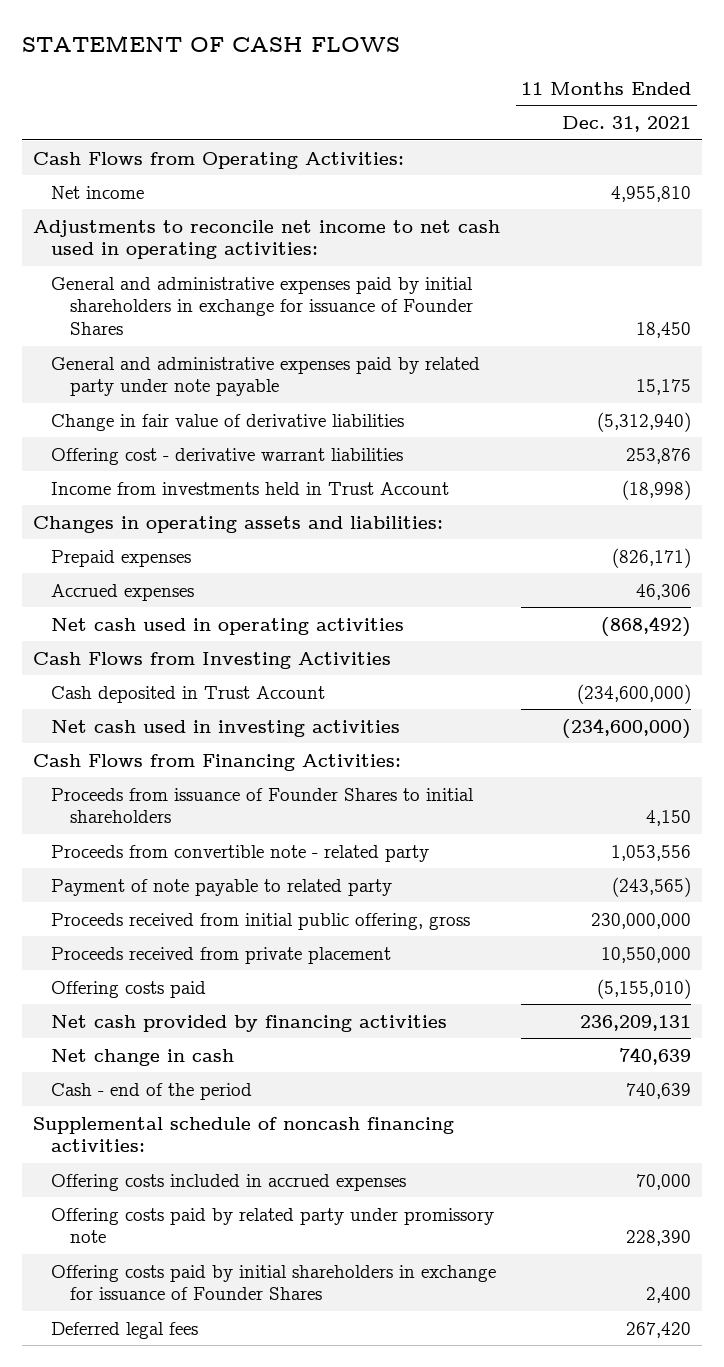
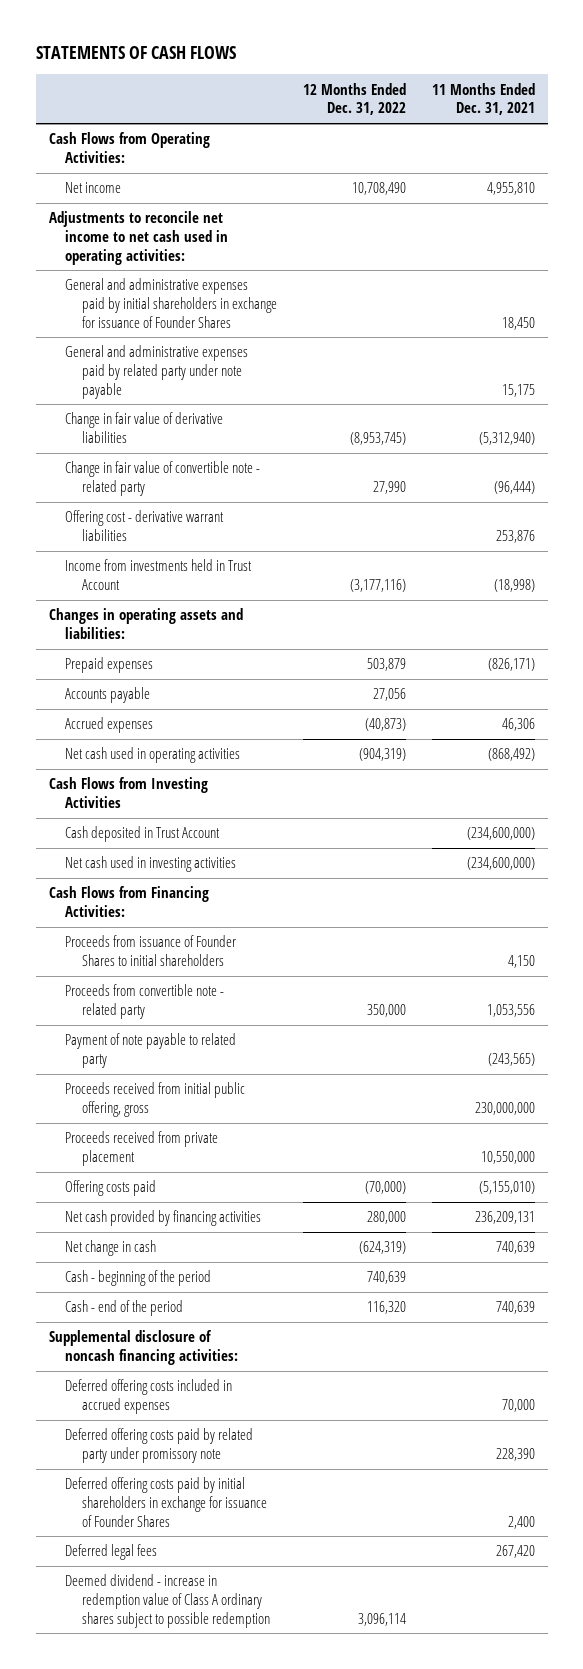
[22,34,401,52] STATEMENT OF CASH FLOWS -> [35,46,236,60] STATEMENTS OF CASH FLOWS
none -> [302,82,406,116] 12 Months Ended Dec. 31, 2022
none -> [65,461,261,497] Change in fair value of convertible note - related party
none -> [65,687,151,704] Accounts payable
none -> [65,1270,212,1287] Cash - beginning of the period
[32,1116,454,1153] Supplemental schedule of noncash financing activities: -> [48,1330,239,1366] Supplemental disclosure of noncash financing activities:
[51,1173,407,1191] Offering costs included in accrued expenses -> [65,1379,233,1415] Deferred offering costs included in accrued expenses
[51,1207,495,1244] Offering costs paid by related party under promissory note -> [65,1428,254,1464] Deferred offering costs paid by related party under promissory note
[51,1264,497,1301] Offering costs paid by initial shareholders in exchange for issuance of Founder Shares -> [65,1477,267,1527] Deferred offering costs paid by initial shareholders in exchange for issuance of Founder Shares
none -> [65,1574,270,1628] Deemed dividend - increase in redemption value of Class A ordinary shares subject to possible redemption

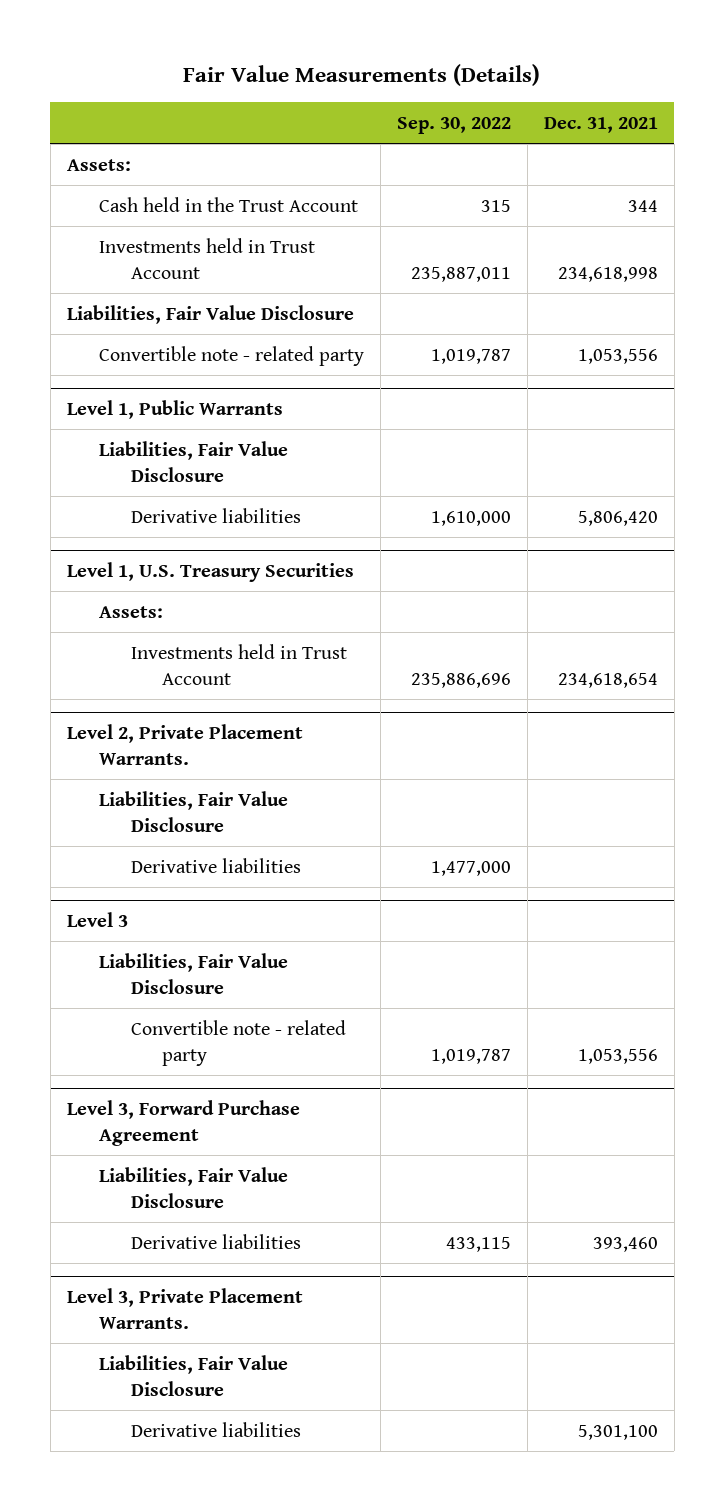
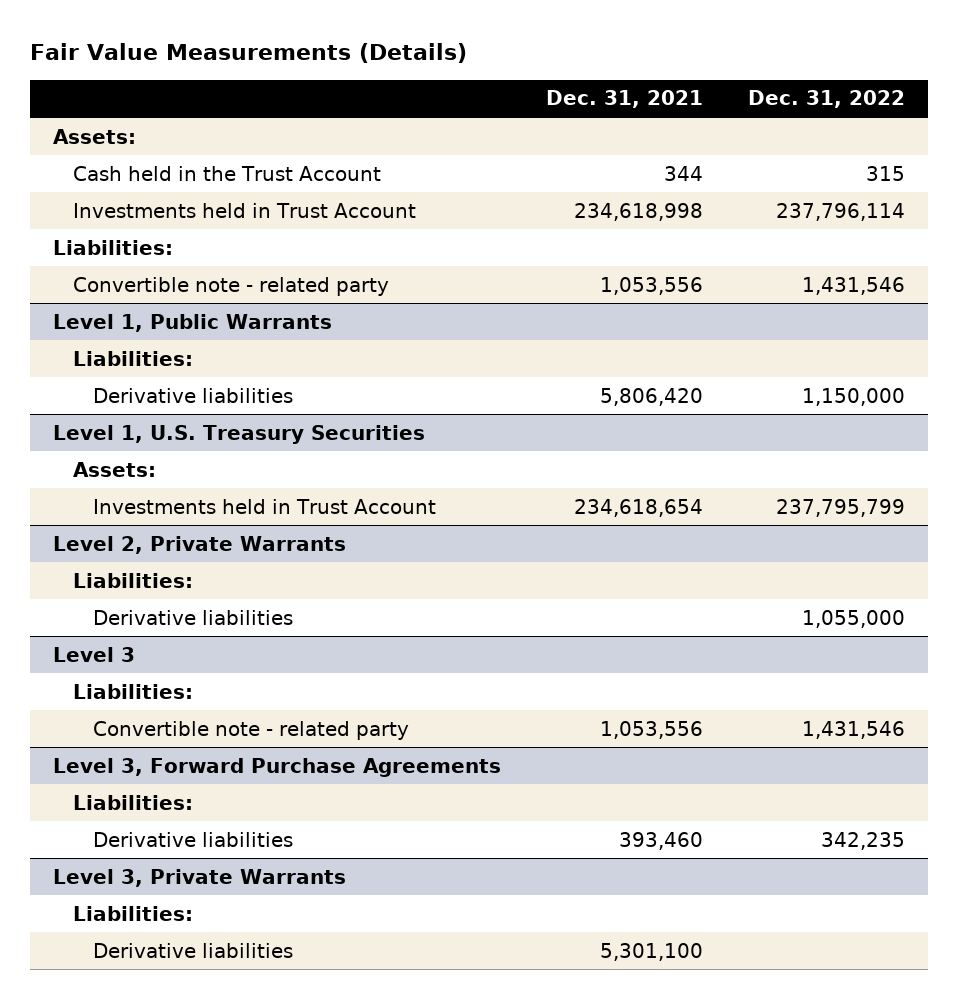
[396,116,511,134] Sep. 30, 2022 -> none
none -> [748,90,906,109] Dec. 31, 2022
[67,304,355,324] Liabilities, Fair Value Disclosure -> [53,239,174,255] Liabilities:
[98,440,288,482] Liabilities, Fair Value Disclosure -> [72,350,193,366] Liabilities:
[67,723,304,765] Level 2, Private Placement Warrants. -> [53,535,347,554] Level 2, Private Warrants
[98,790,288,832] Liabilities, Fair Value Disclosure -> [72,572,193,588] Liabilities:
[98,952,288,994] Liabilities, Fair Value Disclosure -> [72,683,193,699] Liabilities:
[67,1099,301,1146] Level 3, Forward Purchase Agreement -> [53,757,502,777] Level 3, Forward Purchase Agreements
[98,1166,288,1208] Liabilities, Fair Value Disclosure -> [72,794,193,810] Liabilities:
[67,1287,304,1329] Level 3, Private Placement Warrants. -> [53,868,347,887] Level 3, Private Warrants
[98,1354,288,1396] Liabilities, Fair Value Disclosure -> [72,905,193,921] Liabilities:

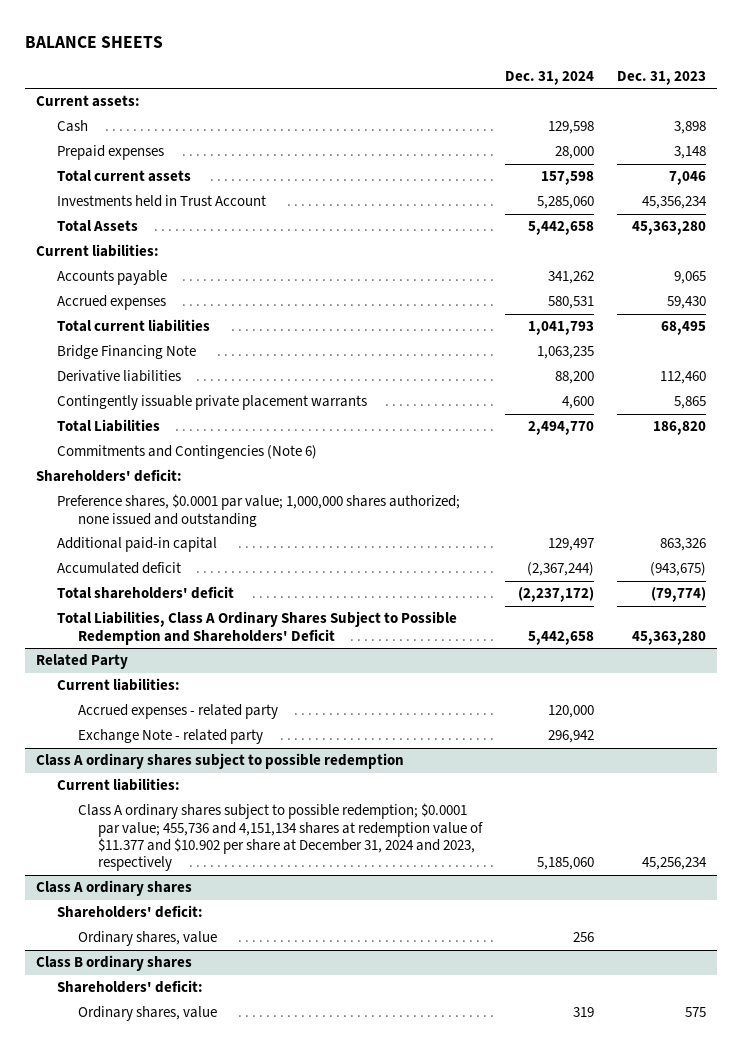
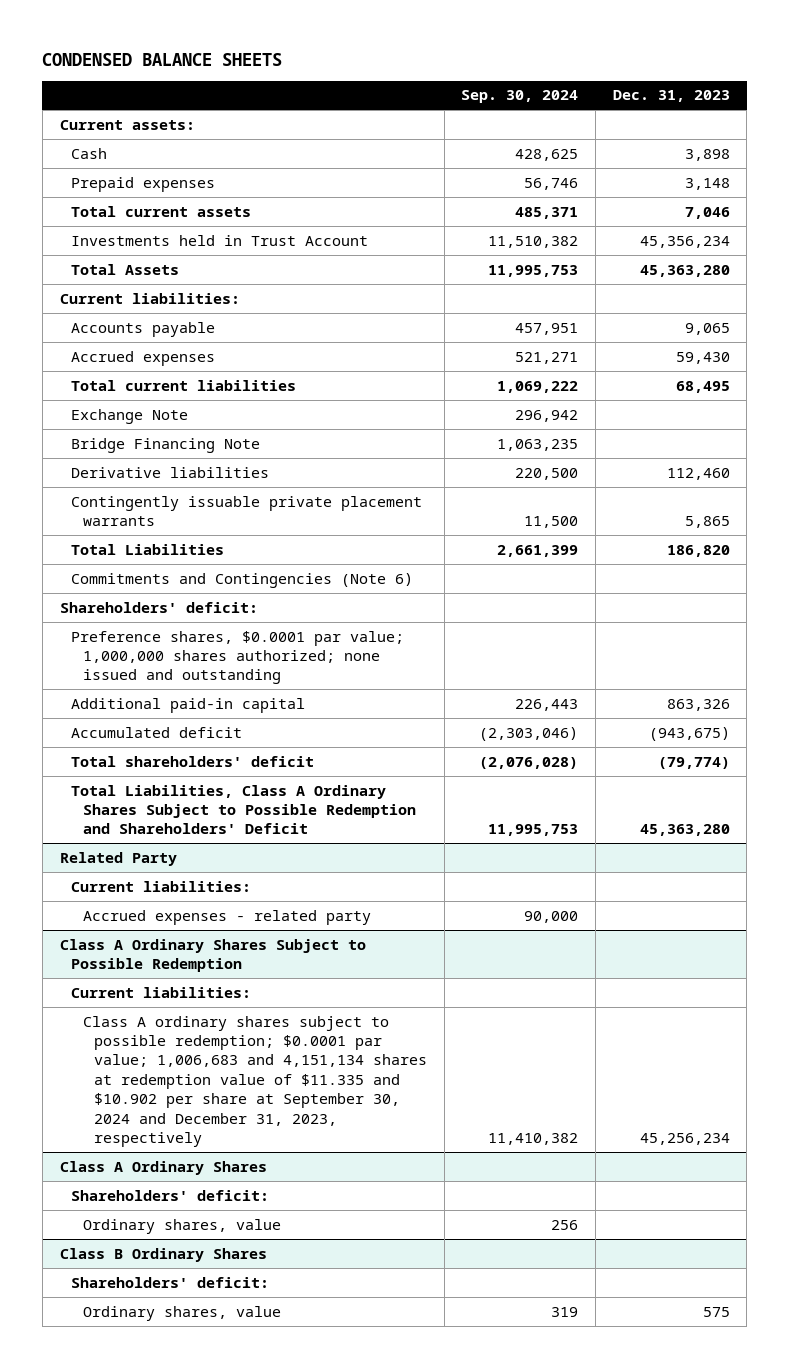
[24,36,163,49] BALANCE SHEETS -> [42,52,283,66] CONDENSED BALANCE SHEETS
[505,70,595,85] Dec. 31, 2024 -> none
none -> [461,90,579,104] Sep. 30, 2024
none -> [71,408,189,424] Exchange Note
[77,729,263,745] Exchange Note - related party -> none
[36,753,405,770] Class A ordinary shares subject to possible redemption -> [59,938,366,973] Class A Ordinary Shares Subject to Possible Redemption
[77,803,484,872] Class A ordinary shares subject to possible redemption; $0.0001 par value; 455,736 and 4,151,134 shares at redemption value of $11.377 and $10.902 per share at December 31, 2024 and 2023, respectively -> [82,1015,428,1147] Class A ordinary shares subject to possible redemption; $0.0001 par value; 1,006,683 and 4,151,134 shares at redemption value of $11.335 and $10.902 per share at September 30, 2024 and December 31, 2023, respectively
[36,880,193,897] Class A ordinary shares -> [59,1160,267,1175] Class A Ordinary Shares
[36,955,193,972] Class B ordinary shares -> [59,1247,267,1262] Class B Ordinary Shares

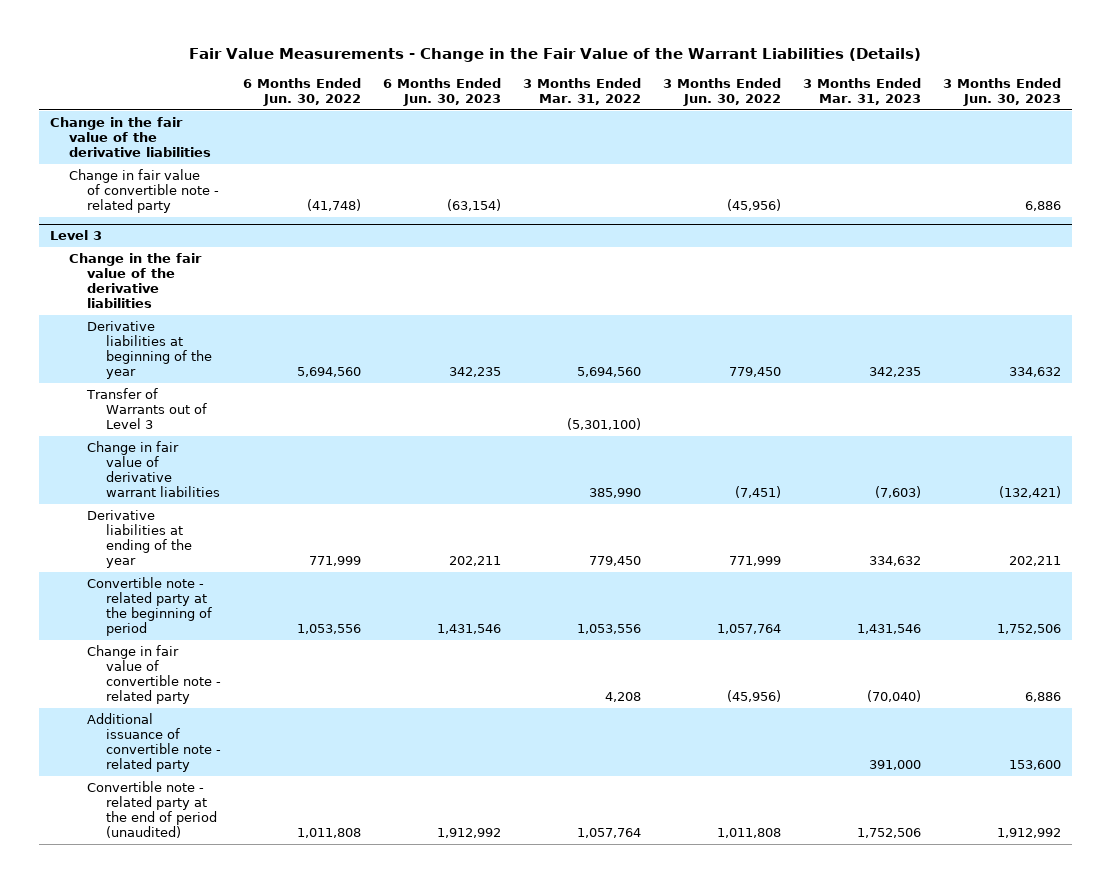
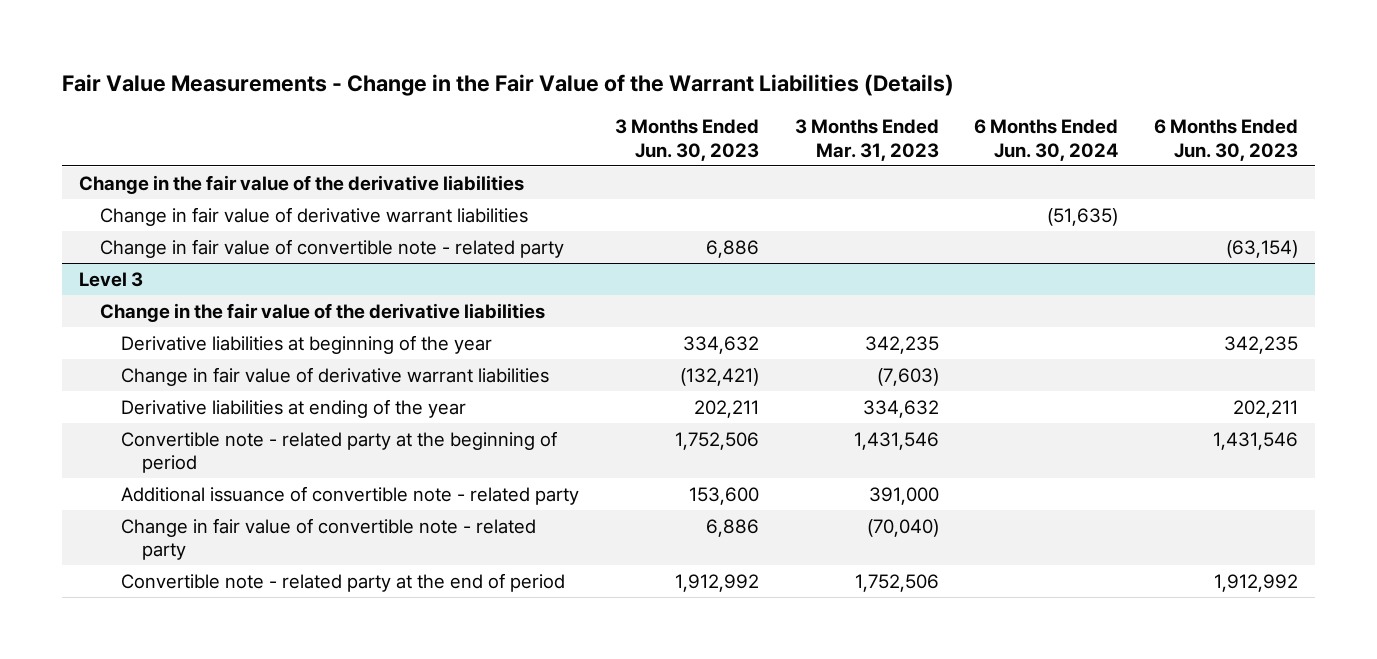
[242,78,361,107] 6 Months Ended Jun. 30, 2022 -> none
[522,78,641,106] 3 Months Ended Mar. 31, 2022 -> none
[662,78,781,107] 3 Months Ended Jun. 30, 2022 -> none
none -> [974,118,1119,161] 6 Months Ended Jun. 30, 2024
none -> [100,206,529,226] Change in fair value of derivative warrant liabilities
[86,387,207,430] Transfer of Warrants out of Level 3 -> none
[87,644,221,705] Change in fair value of convertible note - related party -> [121,517,537,561] Change in fair value of convertible note - related party
[87,780,217,839] Convertible note - related party at the end of period (unaudited) -> [121,572,566,592] Convertible note - related party at the end of period

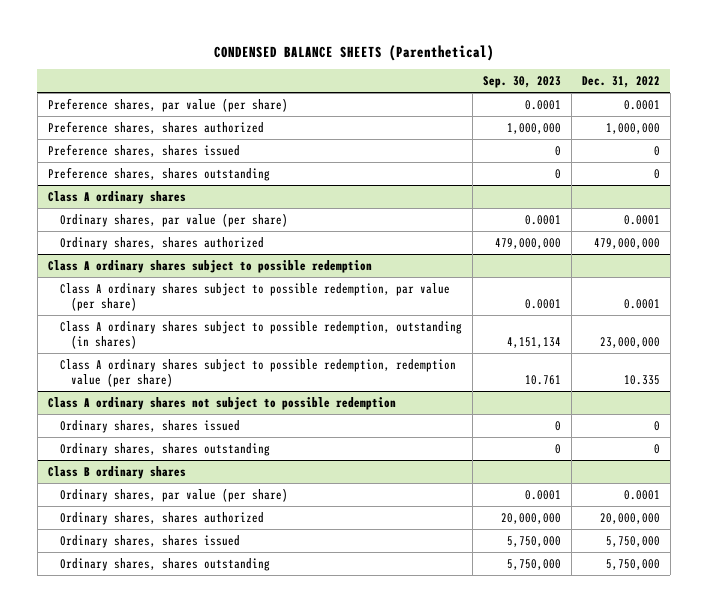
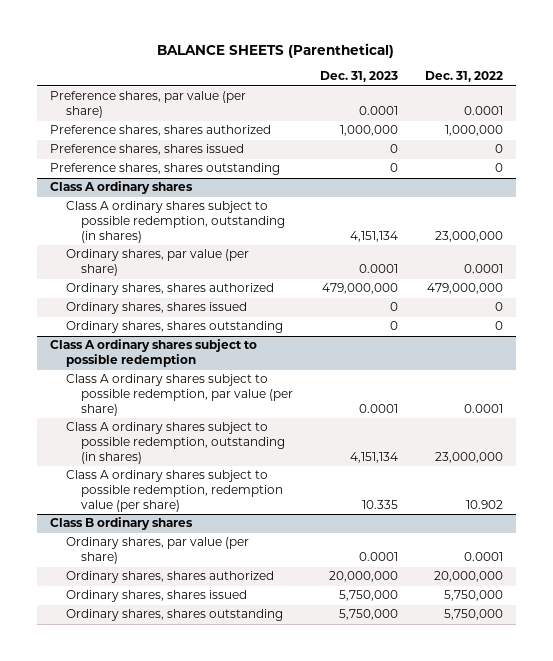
[213,44,494,61] CONDENSED BALANCE SHEETS (Parenthetical) -> [157,43,395,59] BALANCE SHEETS (Parenthetical)
[482,76,561,89] Sep. 30, 2023 -> none
none -> [319,71,398,83] Dec. 31, 2023
none -> [65,201,285,244] Class A ordinary shares subject to possible redemption, outstanding (in shares)
none -> [65,302,247,315] Ordinary shares, shares issued
none -> [65,321,283,334] Ordinary shares, shares outstanding
[47,396,396,410] Class A ordinary shares not subject to possible redemption -> none
[59,419,240,433] Ordinary shares, shares issued -> none
[59,442,270,456] Ordinary shares, shares outstanding -> none
[623,375,660,386] 10.335 -> [465,500,503,510] 10.902

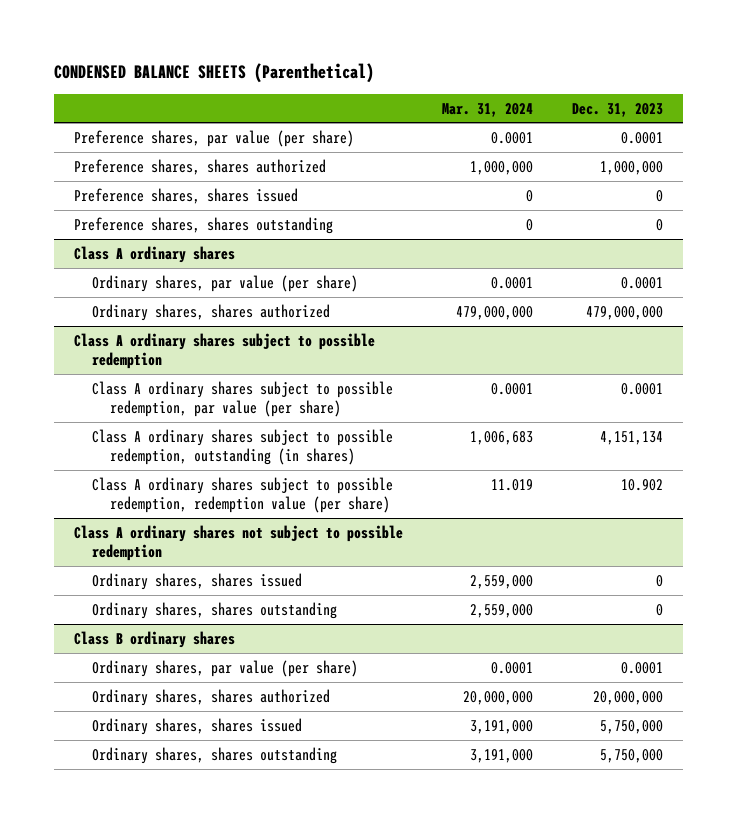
[157,43,395,59] BALANCE SHEETS (Parenthetical) -> [54,63,375,84] CONDENSED BALANCE SHEETS (Parenthetical)
[424,71,503,83] Dec. 31, 2022 -> none
none -> [441,102,533,117] Mar. 31, 2024
[65,201,285,244] Class A ordinary shares subject to possible redemption, outstanding (in shares) -> none
[65,302,247,315] Ordinary shares, shares issued -> none
[65,321,283,334] Ordinary shares, shares outstanding -> none
[361,500,398,510] 10.335 -> [621,478,664,491] 10.902
none -> [73,524,403,562] Class A ordinary shares not subject to possible redemption
none -> [91,572,302,590] Ordinary shares, shares issued
none -> [91,601,337,619] Ordinary shares, shares outstanding

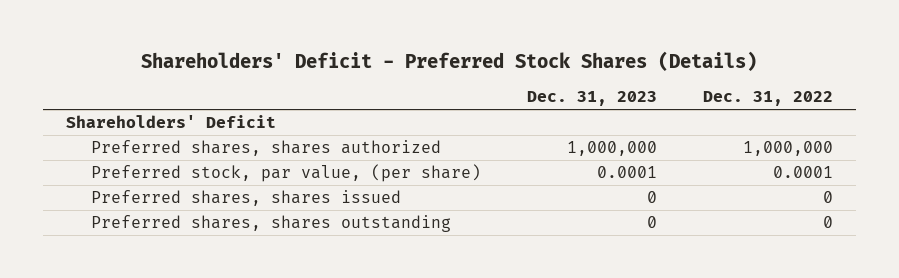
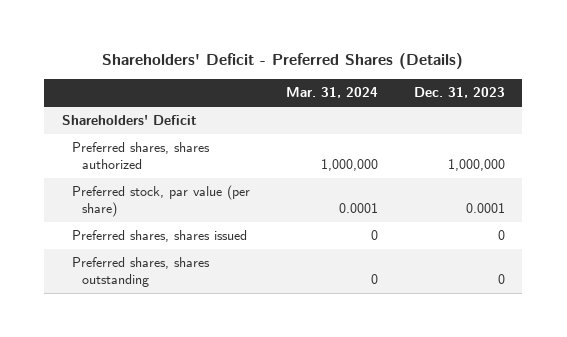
[141,51,758,72] Shareholders' Deficit - Preferred Stock Shares (Details) -> [102,53,464,70] Shareholders' Deficit - Preferred Shares (Details)
[702,91,833,107] Dec. 31, 2022 -> none
none -> [285,87,378,99] Mar. 31, 2024
[90,164,481,183] Preferred stock, par value, (per share) -> [71,185,250,218] Preferred stock, par value (per share)

